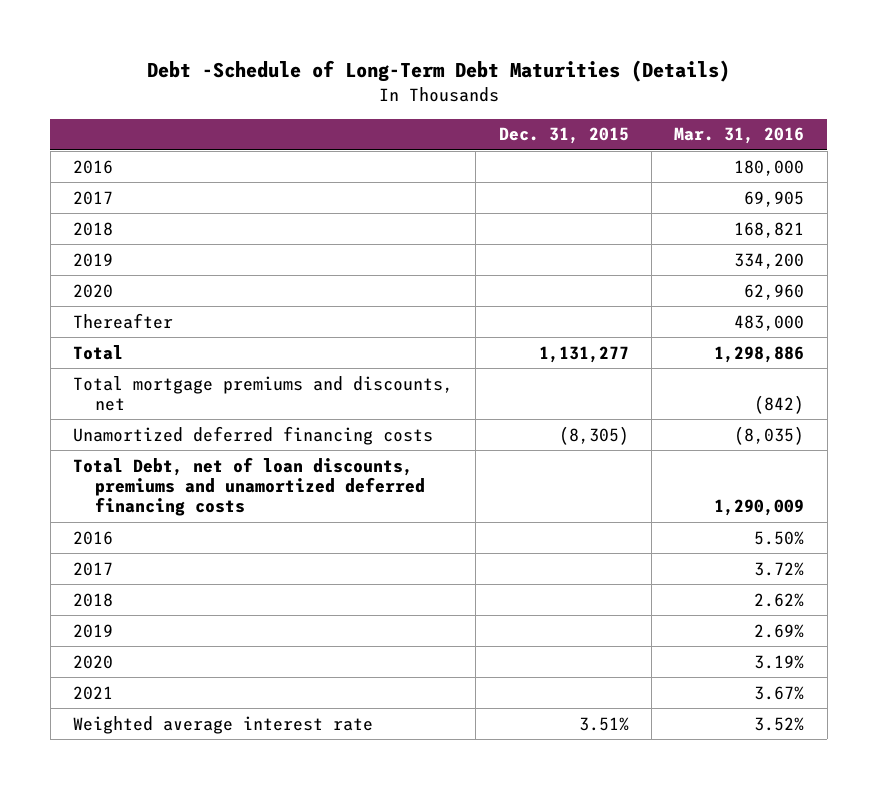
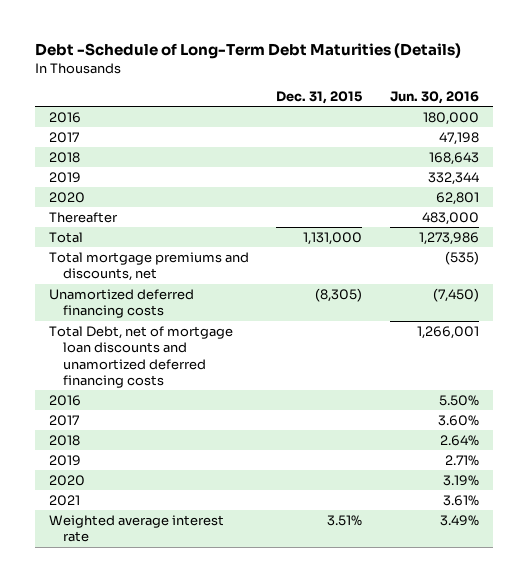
[674,127,805,145] Mar. 31, 2016 -> none
none -> [389,90,479,104] Jun. 30, 2016
[538,345,629,363] 1,131,277 -> [303,231,363,245] 1,131,000
[73,456,426,517] Total Debt, net of loan discounts, premiums and unamortized deferred financing costs -> [48,325,233,389] Total Debt, net of mortgage loan discounts and unamortized deferred financing costs

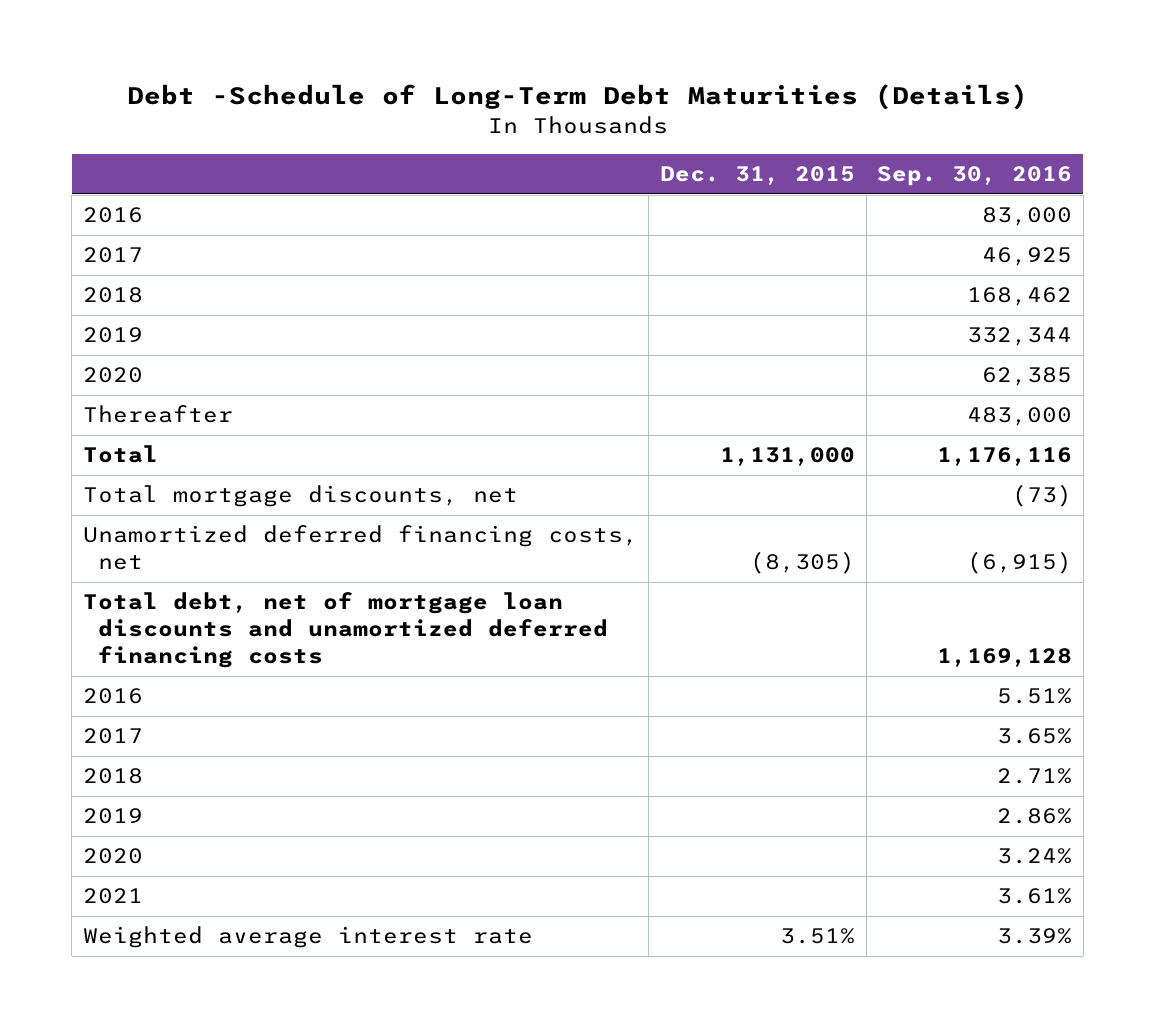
[389,90,479,104] Jun. 30, 2016 -> none
none -> [877,166,1073,187] Sep. 30, 2016
[48,251,249,282] Total mortgage premiums and discounts, net -> [82,485,518,508] Total mortgage discounts, net
[48,288,194,319] Unamortized deferred financing costs -> [82,525,638,571] Unamortized deferred financing costs, net
[48,325,233,389] Total Debt, net of mortgage loan discounts and unamortized deferred financing costs -> [82,592,609,669] Total debt, net of mortgage loan discounts and unamortized deferred financing costs

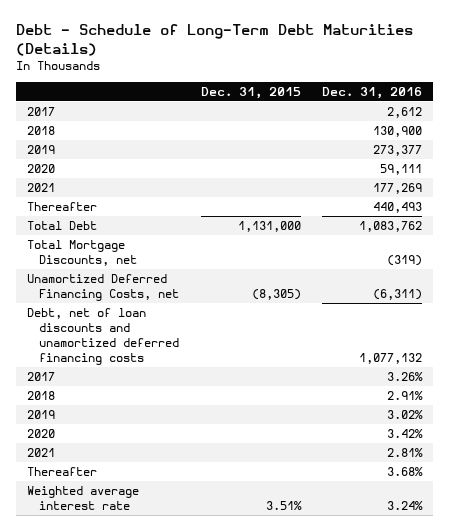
[126,84,1028,111] Debt -Schedule of Long-Term Debt Maturities (Details) -> [16,24,414,56] Debt - Schedule of Long-Term Debt Maturities (Details)
[877,166,1073,187] Sep. 30, 2016 -> none
none -> [322,86,423,99] Dec. 31, 2016
[82,207,143,224] 2016 -> none
none -> [27,183,56,193] 2021
[82,688,143,705] 2016 -> none
[82,445,158,464] Total -> [27,221,98,231] Total Debt
[82,485,518,508] Total mortgage discounts, net -> [27,240,138,267] Total Mortgage Discounts, net
[82,525,638,571] Unamortized deferred financing costs, net -> [27,274,180,302] Unamortized Deferred Financing Costs, net
[82,592,609,669] Total debt, net of mortgage loan discounts and unamortized deferred financing costs -> [27,308,180,366] Debt, net of loan discounts and unamortized deferred financing costs
none -> [27,467,98,477] Thereafter

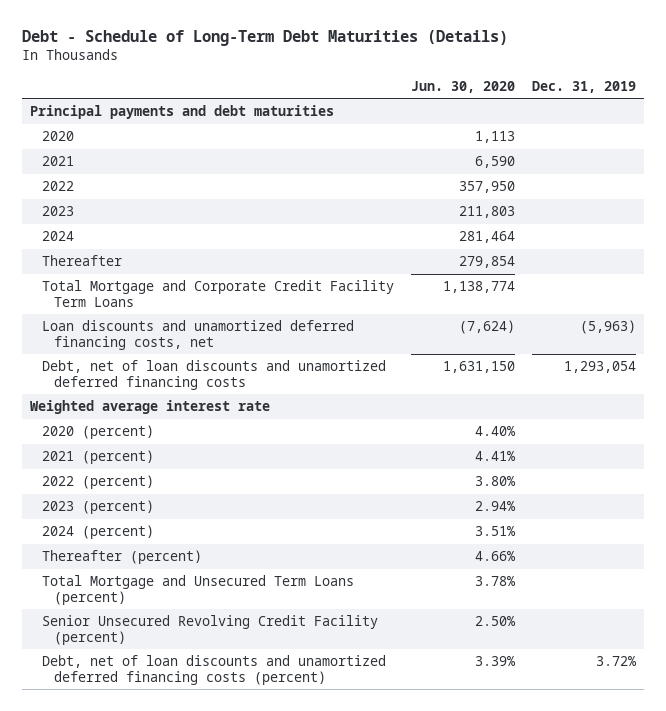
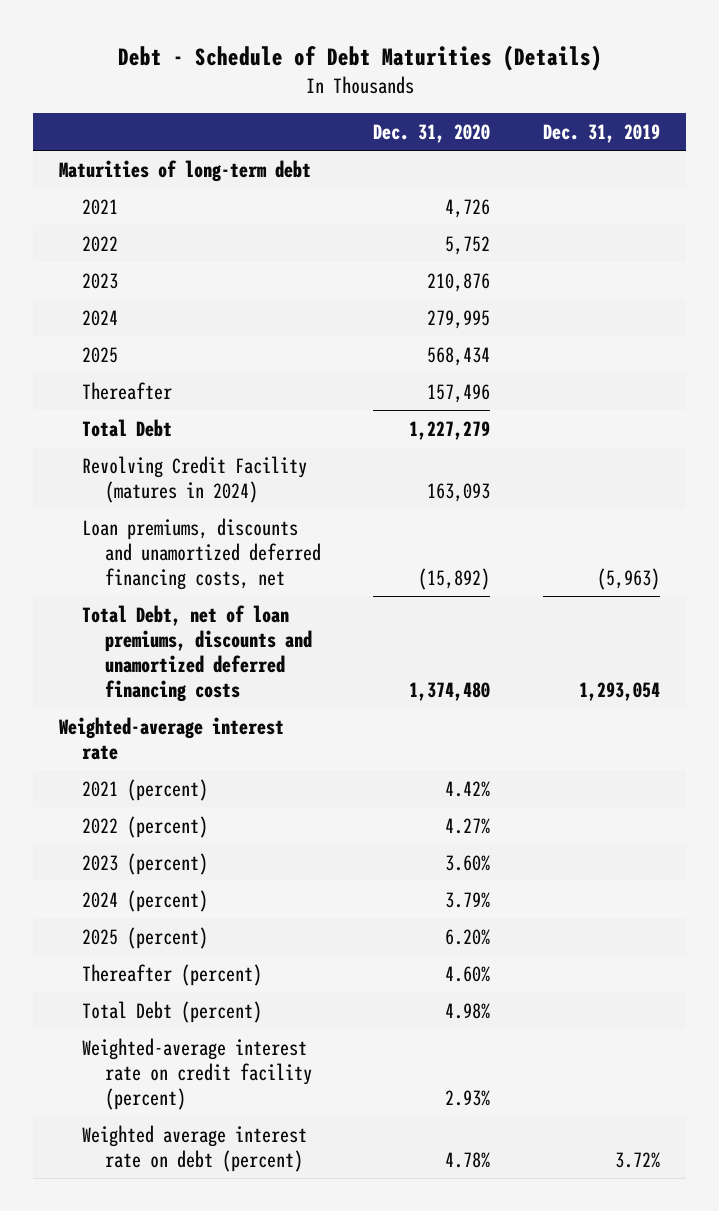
[21,30,508,47] Debt - Schedule of Long-Term Debt Maturities (Details) -> [117,44,602,71] Debt - Schedule of Debt Maturities (Details)
[411,80,516,93] Jun. 30, 2020 -> none
none -> [373,123,491,143] Dec. 31, 2020
[42,131,75,142] 2020 -> none
[30,105,335,120] Principal payments and debt maturities -> [59,159,312,182] Maturities of long-term debt
none -> [81,346,118,363] 2025
[42,425,155,440] 2020 (percent) -> none
[42,280,395,307] Total Mortgage and Corporate Credit Facility Term Loans -> [81,418,172,437] Total Debt
none -> [81,455,307,503] Revolving Credit Facility (matures in 2024)
[42,320,355,350] Loan discounts and unamortized deferred financing costs, net -> [81,517,321,590] Loan premiums, discounts and unamortized deferred financing costs, net
[42,360,387,390] Debt, net of loan discounts and unamortized deferred financing costs -> [81,604,312,702] Total Debt, net of loan premiums, discounts and unamortized deferred financing costs
[30,400,271,415] Weighted average interest rate -> [59,716,285,760] Weighted-average interest rate
none -> [81,926,208,949] 2025 (percent)
[42,575,355,605] Total Mortgage and Unsecured Term Loans (percent) -> [81,1000,262,1023] Total Debt (percent)
[42,615,379,645] Senior Unsecured Revolving Credit Facility (percent) -> [81,1037,312,1110] Weighted-average interest rate on credit facility (percent)
[42,655,387,685] Debt, net of loan discounts and unamortized deferred financing costs (percent) -> [81,1124,307,1172] Weighted average interest rate on debt (percent)

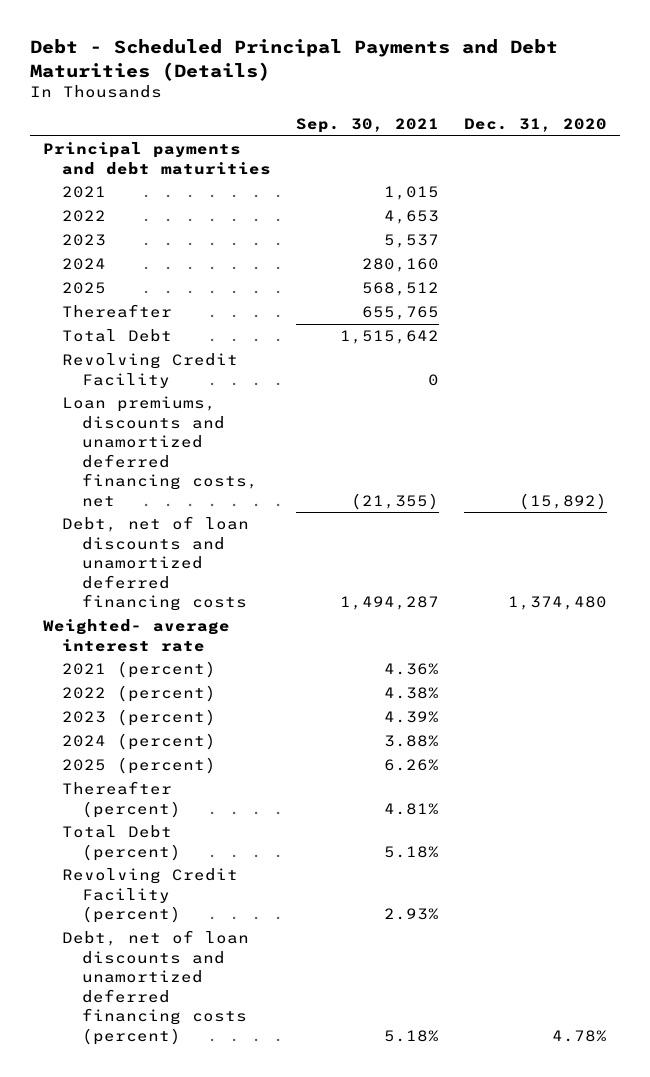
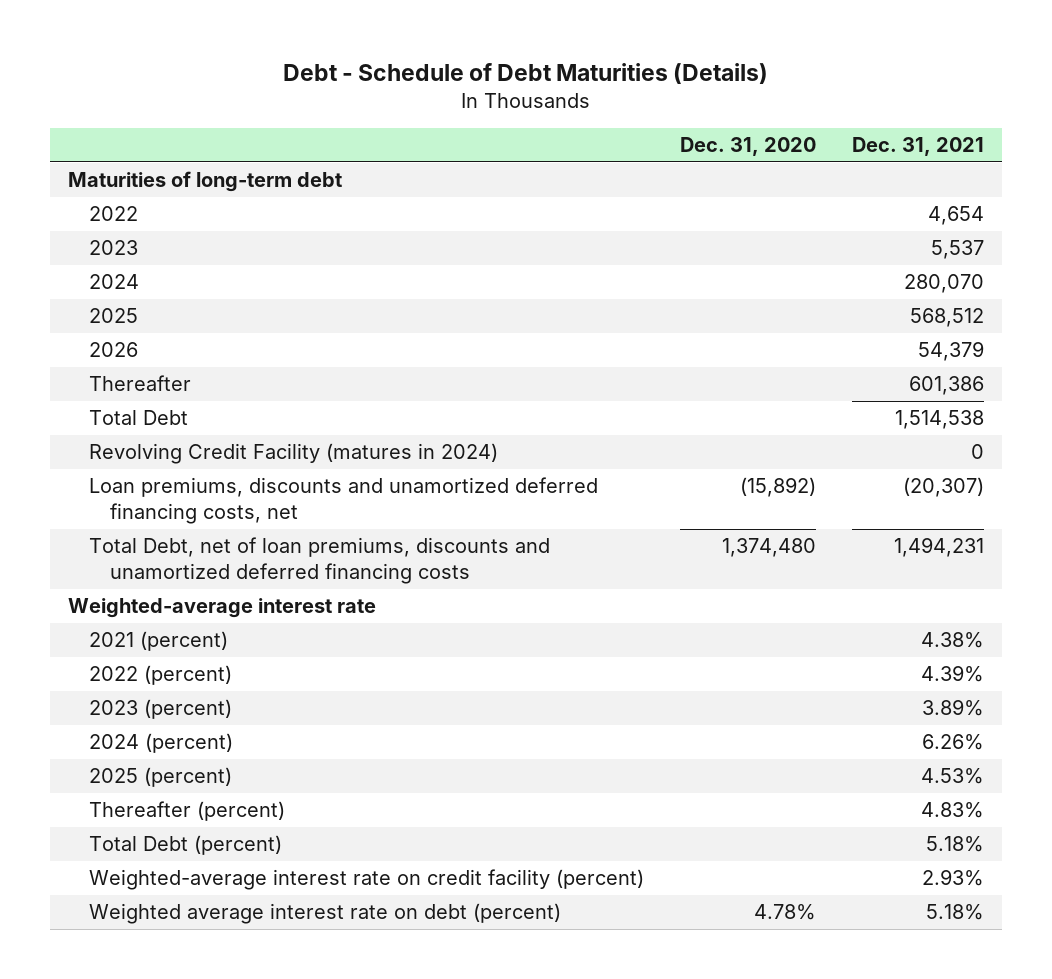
[29,39,558,81] Debt - Scheduled Principal Payments and Debt Maturities (Details) -> [282,62,768,84] Debt - Schedule of Debt Maturities (Details)
[296,118,440,134] Sep. 30, 2021 -> none
none -> [852,136,985,156] Dec. 31, 2021
[62,186,107,199] 2021 -> none
[42,142,272,175] Principal payments and debt maturities -> [67,171,342,193] Maturities of long-term debt
none -> [89,342,139,358] 2026
[62,353,239,388] Revolving Credit Facility -> [89,443,499,465] Revolving Credit Facility (matures in 2024)
[62,516,250,612] Debt, net of loan discounts and unamortized deferred financing costs -> [89,537,551,584] Total Debt, net of loan premiums, discounts and unamortized deferred financing costs
[42,619,230,652] Weighted- average interest rate -> [67,598,376,619] Weighted-average interest rate
[62,868,239,924] Revolving Credit Facility (percent) -> [89,869,645,891] Weighted-average interest rate on credit facility (percent)
[62,930,250,1045] Debt, net of loan discounts and unamortized deferred financing costs (percent) -> [89,903,562,925] Weighted average interest rate on debt (percent)

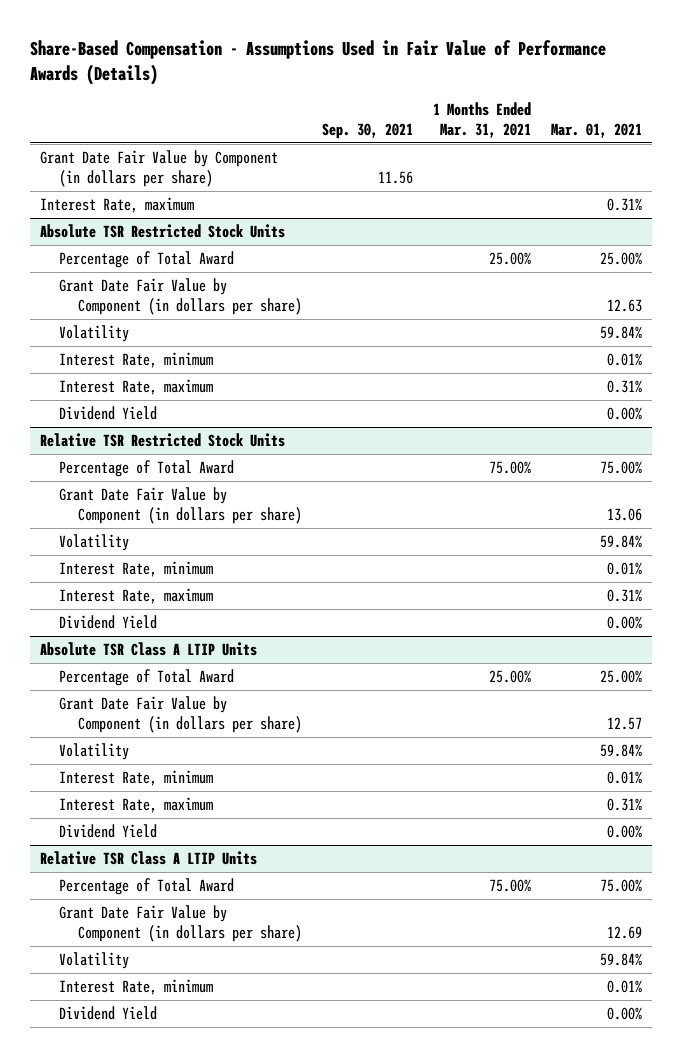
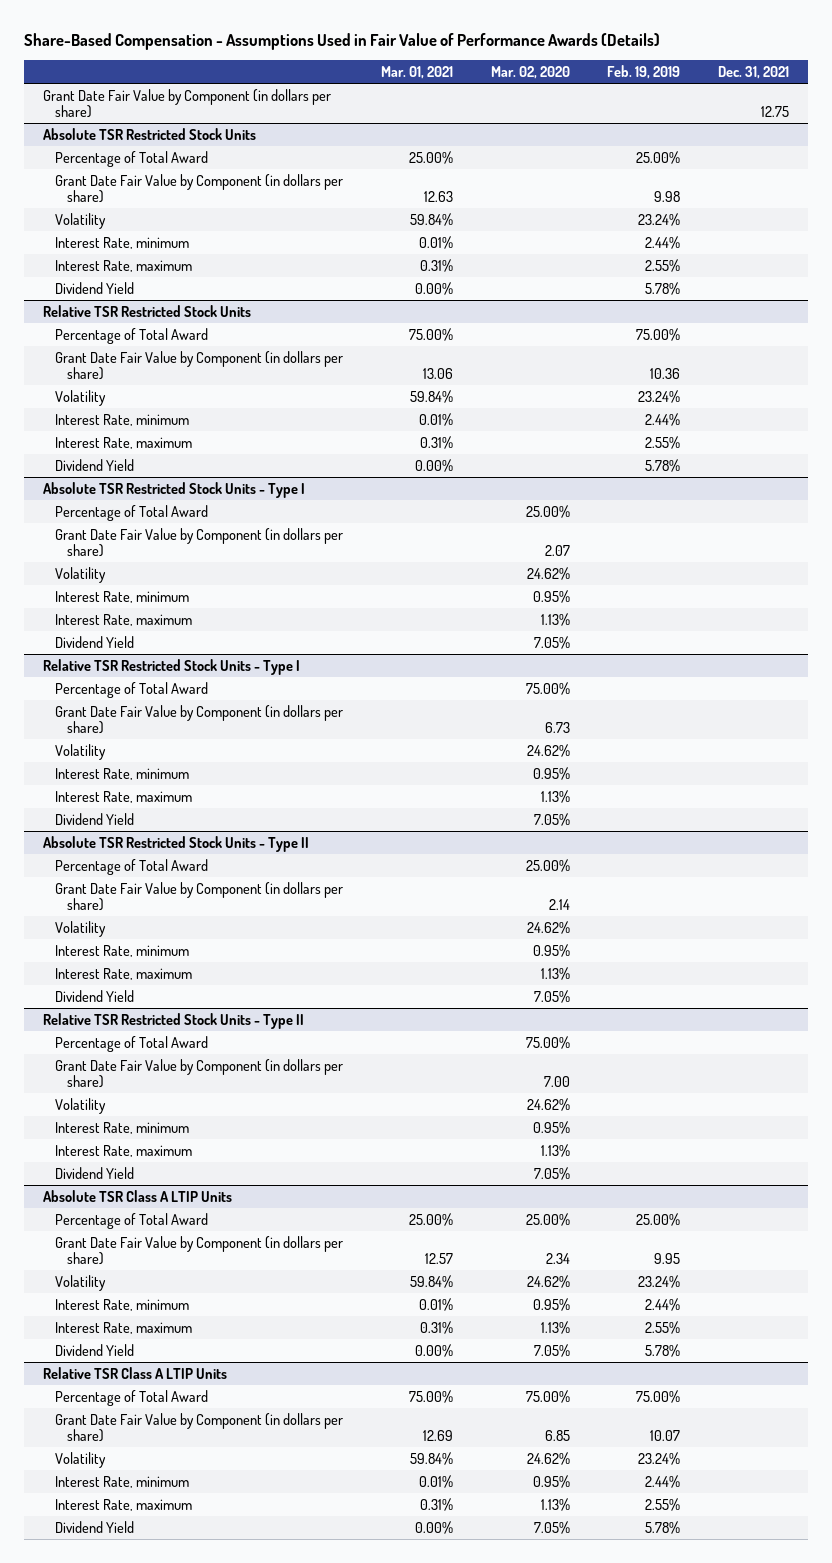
[321,122,413,139] Sep. 30, 2021 -> none
[432,102,531,138] 1 Months Ended Mar. 31, 2021 -> none
none -> [490,66,570,80] Mar. 02, 2020
none -> [607,65,681,80] Feb. 19, 2019
none -> [718,66,790,80] Dec. 31, 2021
[39,197,194,214] Interest Rate, maximum -> none
none -> [42,481,305,498] Absolute TSR Restricted Stock Units - Type I
none -> [54,504,208,521] Percentage of Total Award
none -> [54,527,343,558] Grant Date Fair Value by Component (in dollars per share)
none -> [54,566,106,583] Volatility
none -> [54,590,189,603] Interest Rate, minimum
none -> [54,613,192,626] Interest Rate, maximum
none -> [54,635,134,648] Dividend Yield
none -> [42,658,300,675] Relative TSR Restricted Stock Units - Type I
none -> [54,681,208,698] Percentage of Total Award
none -> [54,704,343,735] Grant Date Fair Value by Component (in dollars per share)
none -> [54,743,106,760] Volatility
none -> [54,767,189,780] Interest Rate, minimum
none -> [54,790,192,803] Interest Rate, maximum
none -> [54,812,134,825] Dividend Yield
none -> [42,835,309,852] Absolute TSR Restricted Stock Units - Type II
none -> [54,858,208,875] Percentage of Total Award
none -> [54,881,343,912] Grant Date Fair Value by Component (in dollars per share)
none -> [54,920,106,937] Volatility
none -> [54,944,189,957] Interest Rate, minimum
none -> [54,967,192,980] Interest Rate, maximum
none -> [54,989,134,1002] Dividend Yield
none -> [42,1012,304,1029] Relative TSR Restricted Stock Units - Type II
none -> [54,1035,208,1052] Percentage of Total Award
none -> [54,1058,343,1089] Grant Date Fair Value by Component (in dollars per share)
none -> [54,1097,106,1114] Volatility
none -> [54,1121,189,1134] Interest Rate, minimum
none -> [54,1144,192,1157] Interest Rate, maximum
none -> [54,1166,134,1179] Dividend Yield
none -> [54,1498,192,1511] Interest Rate, maximum

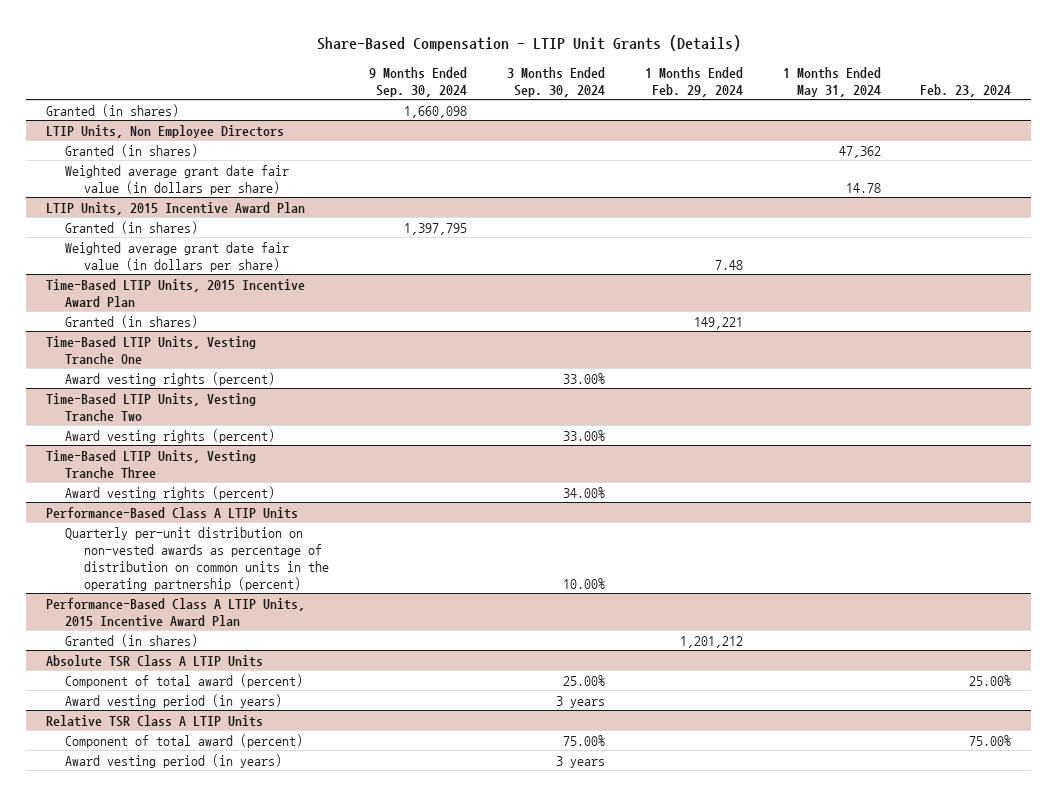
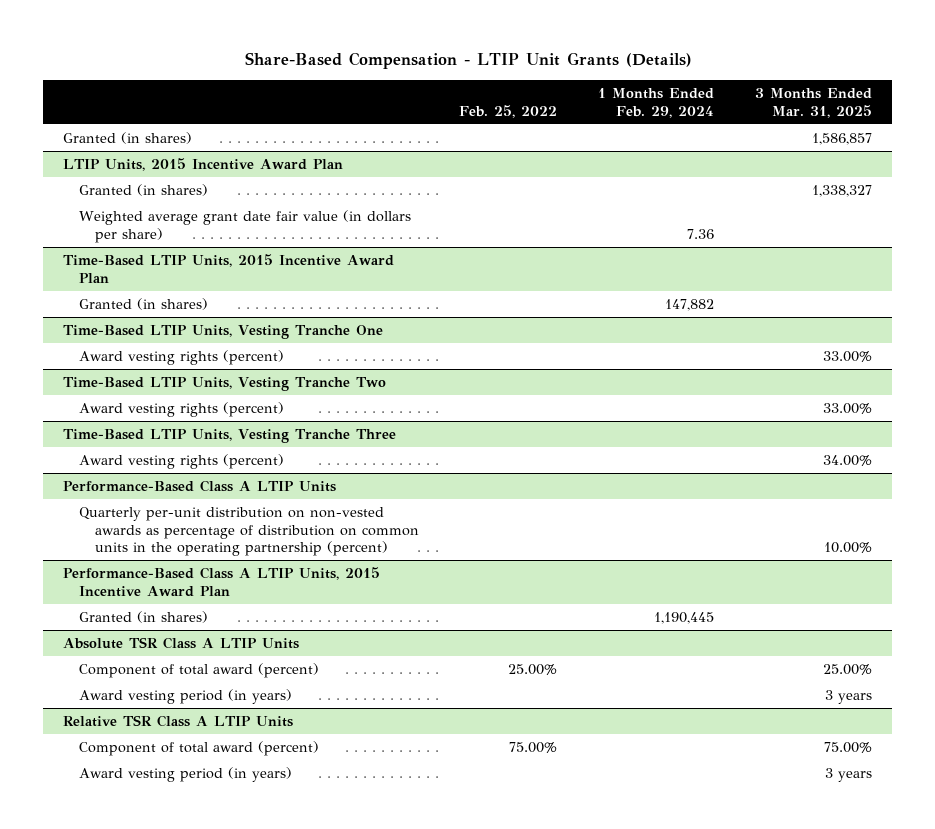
[369,66,468,97] 9 Months Ended Sep. 30, 2024 -> none
[507,66,606,97] 3 Months Ended Sep. 30, 2024 -> none
[782,66,881,97] 1 Months Ended May 31, 2024 -> none
[920,83,1012,97] Feb. 23, 2024 -> none
none -> [459,104,558,118] Feb. 25, 2022
none -> [754,88,872,118] 3 Months Ended Mar. 31, 2025
[46,124,285,138] LTIP Units, Non Employee Directors -> none
[65,143,199,157] Granted (in shares) -> none
[65,164,290,195] Weighted average grant date fair value (in dollars per share) -> none
[714,259,743,270] 7.48 -> [687,228,715,239] 7.36
[693,316,743,329] 149,221 -> [665,299,715,312] 147,882
[679,635,743,648] 1,201,212 -> [654,612,715,625] 1,190,445

